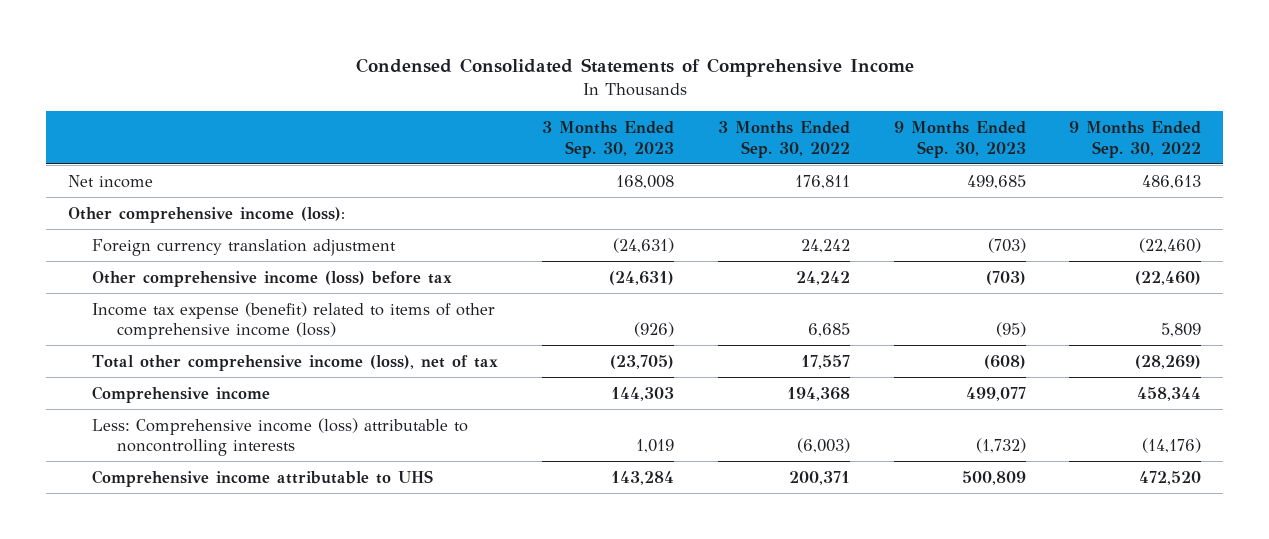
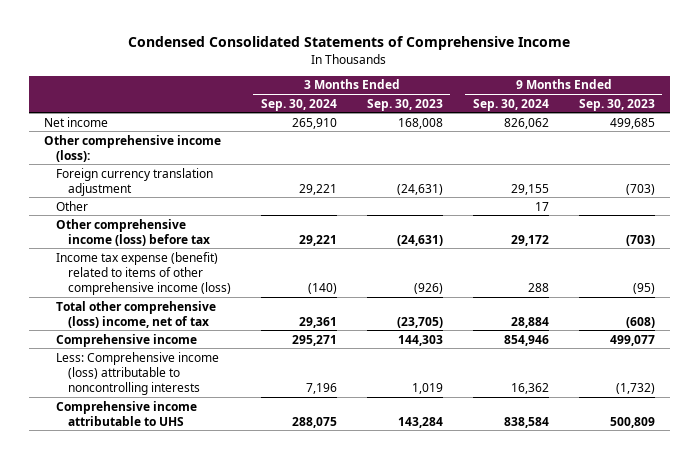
[717,121,850,158] 3 Months Ended Sep. 30, 2022 -> none
[1069,121,1202,158] 9 Months Ended Sep. 30, 2022 -> none
none -> [260,98,337,111] Sep. 30, 2024
none -> [472,98,549,111] Sep. 30, 2024
none -> [55,200,88,211] Other
[92,354,499,371] Total other comprehensive income (loss), net of tax -> [55,300,216,328] Total other comprehensive (loss) income, net of tax

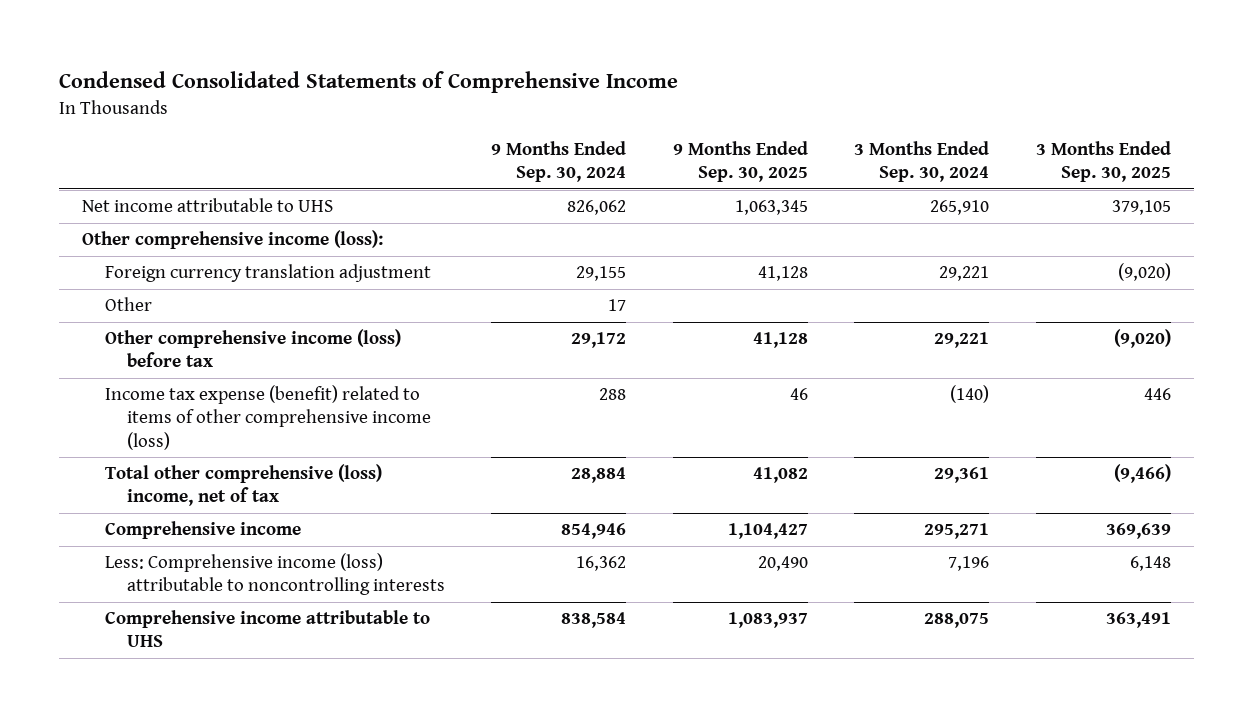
[366,98,443,111] Sep. 30, 2023 -> none
[578,98,655,111] Sep. 30, 2023 -> none
none -> [672,140,808,183] 9 Months Ended Sep. 30, 2025
none -> [1035,140,1171,183] 3 Months Ended Sep. 30, 2025
[43,116,108,127] Net income -> [82,198,334,213] Net income attributable to UHS

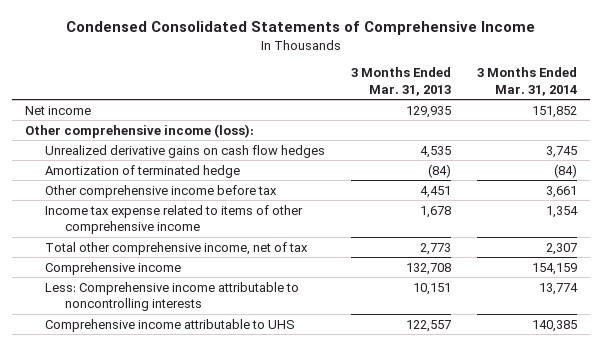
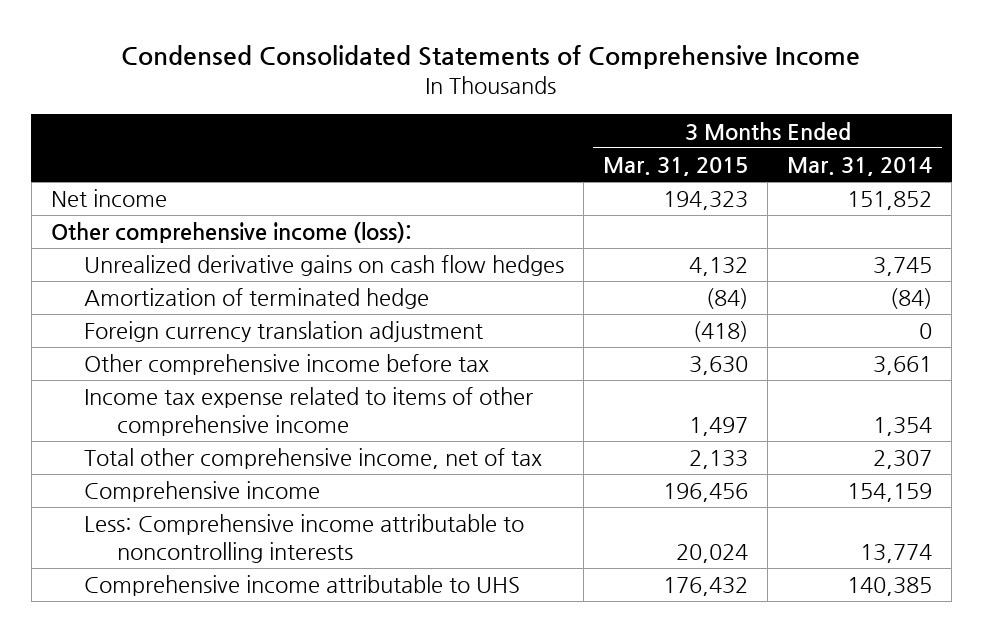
[350,67,451,96] 3 Months Ended Mar. 31, 2013 -> none
none -> [603,156,749,176] Mar. 31, 2015
none -> [84,321,484,343] Foreign currency translation adjustment

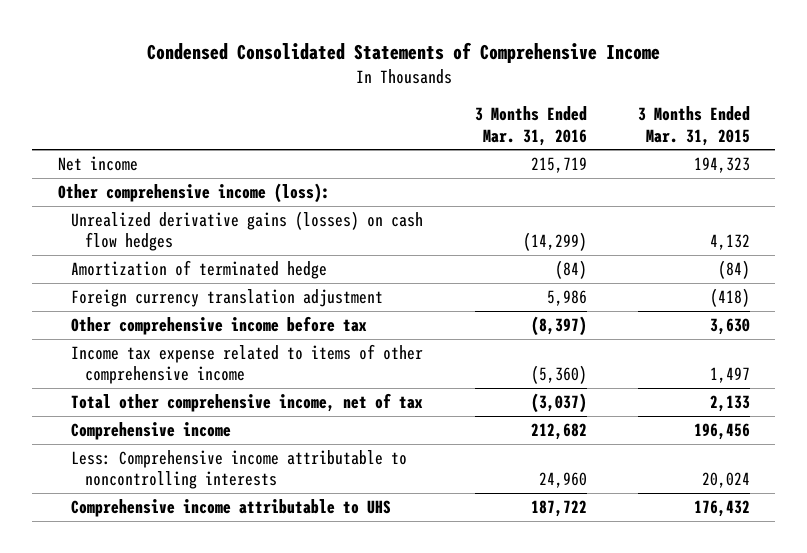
[787,156,933,176] Mar. 31, 2014 -> none
none -> [474,106,587,146] 3 Months Ended Mar. 31, 2016
[84,255,565,277] Unrealized derivative gains on cash flow hedges -> [71,210,424,252] Unrealized derivative gains (losses) on cash flow hedges

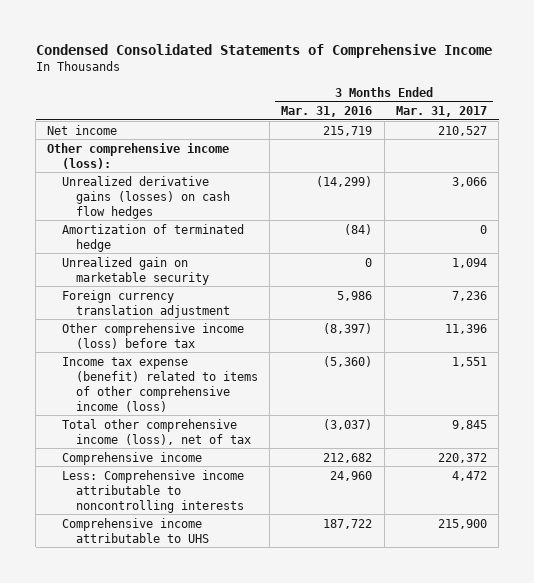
[637,106,750,146] 3 Months Ended Mar. 31, 2015 -> none
none -> [396,105,488,117] Mar. 31, 2017
none -> [61,256,209,285] Unrealized gain on marketable security
[71,315,368,335] Other comprehensive income before tax -> [61,322,244,349] Other comprehensive income (loss) before tax
[71,343,424,385] Income tax expense related to items of other comprehensive income -> [61,356,258,412] Income tax expense (benefit) related to items of other comprehensive income (loss)
[71,392,424,412] Total other comprehensive income, net of tax -> [61,418,251,445] Total other comprehensive income (loss), net of tax

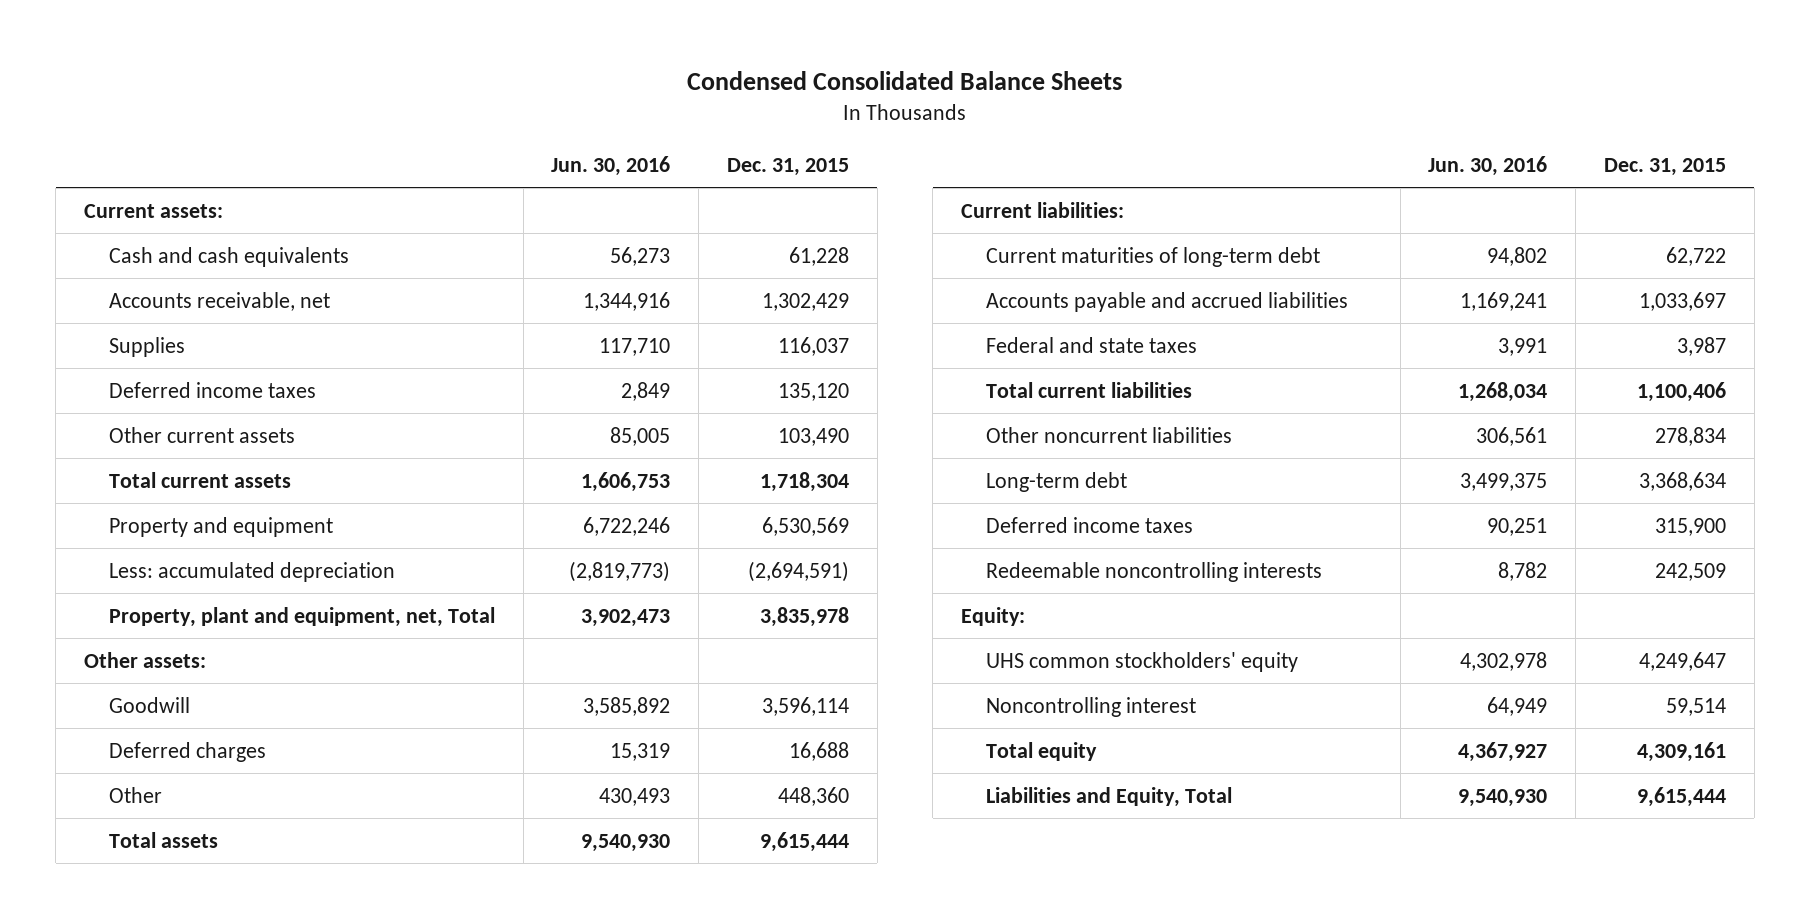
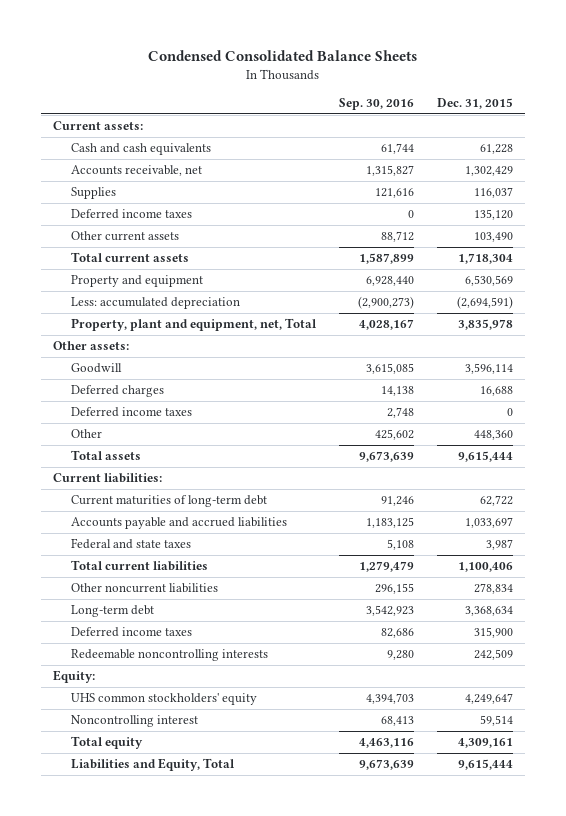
[551,156,671,177] Jun. 30, 2016 -> none
none -> [339,98,415,111] Sep. 30, 2016
none -> [71,407,193,418] Deferred income taxes

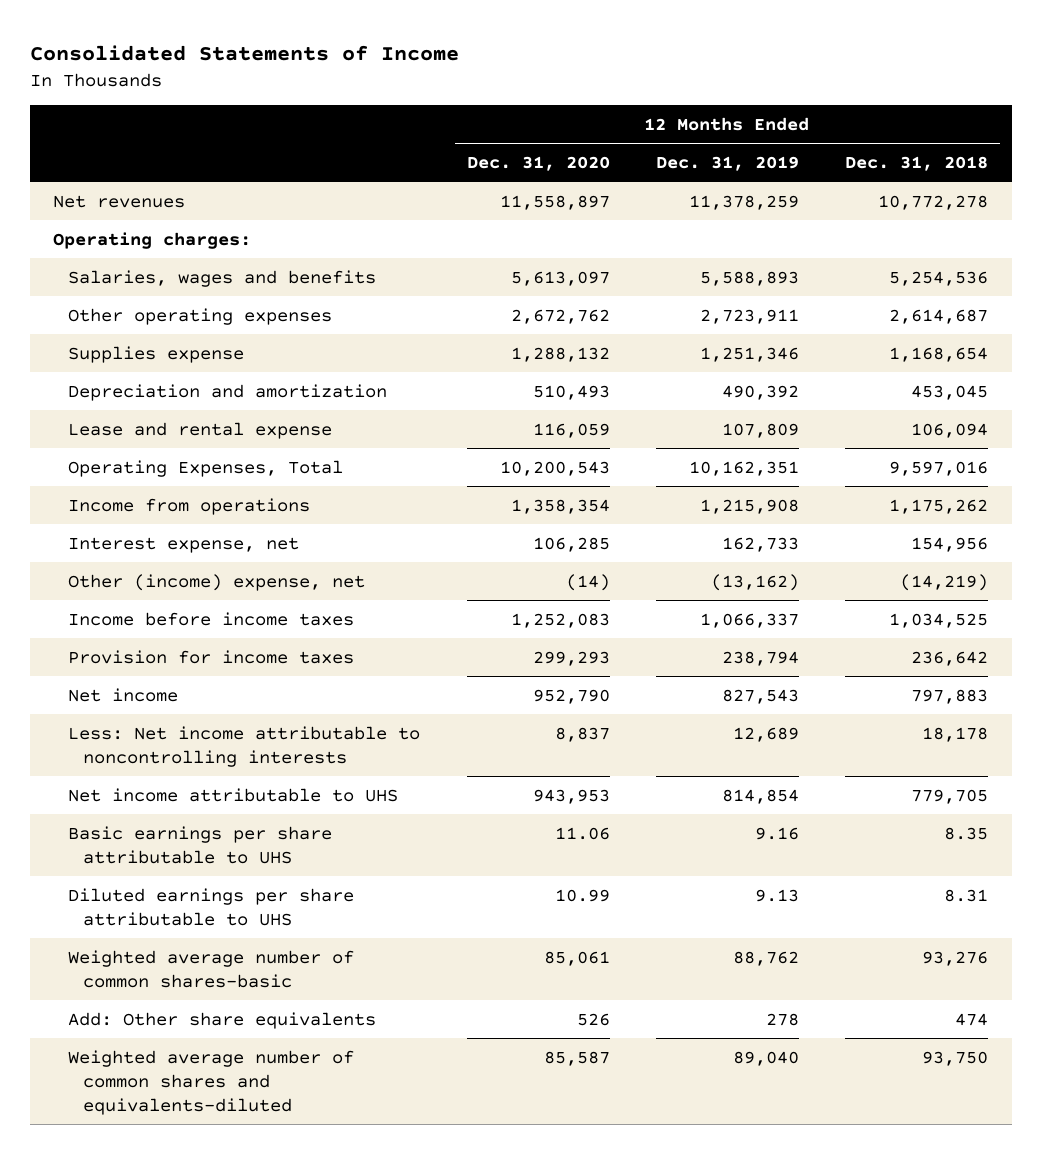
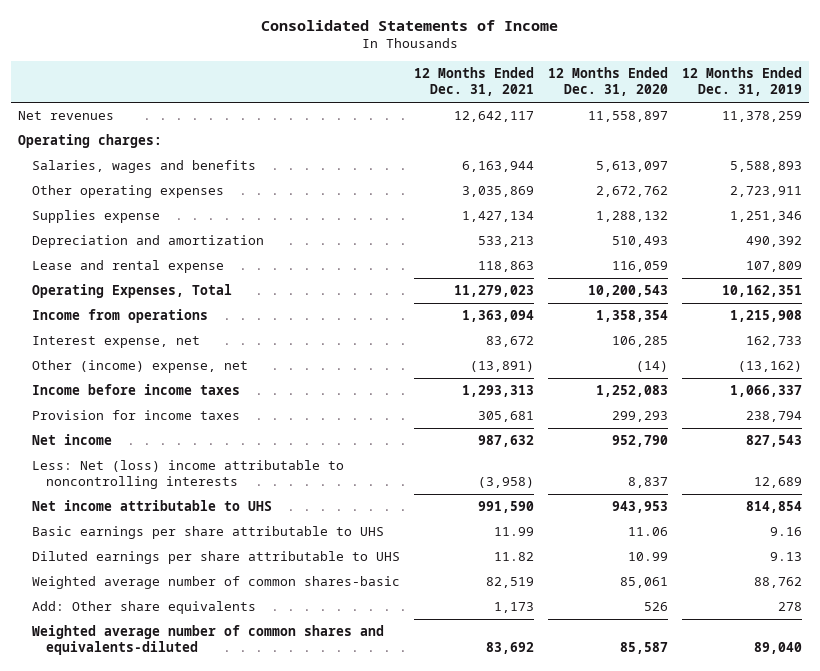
[845,155,989,171] Dec. 31, 2018 -> none
none -> [414,67,535,97] 12 Months Ended Dec. 31, 2021
[68,725,421,767] Less: Net income attributable to noncontrolling interests -> [31,460,344,490] Less: Net (loss) income attributable to noncontrolling interests

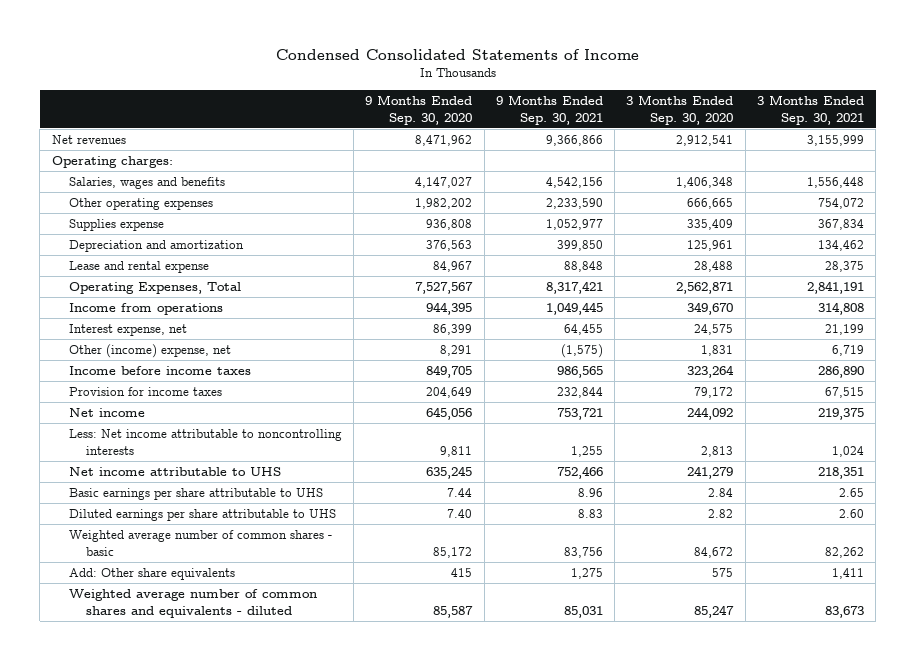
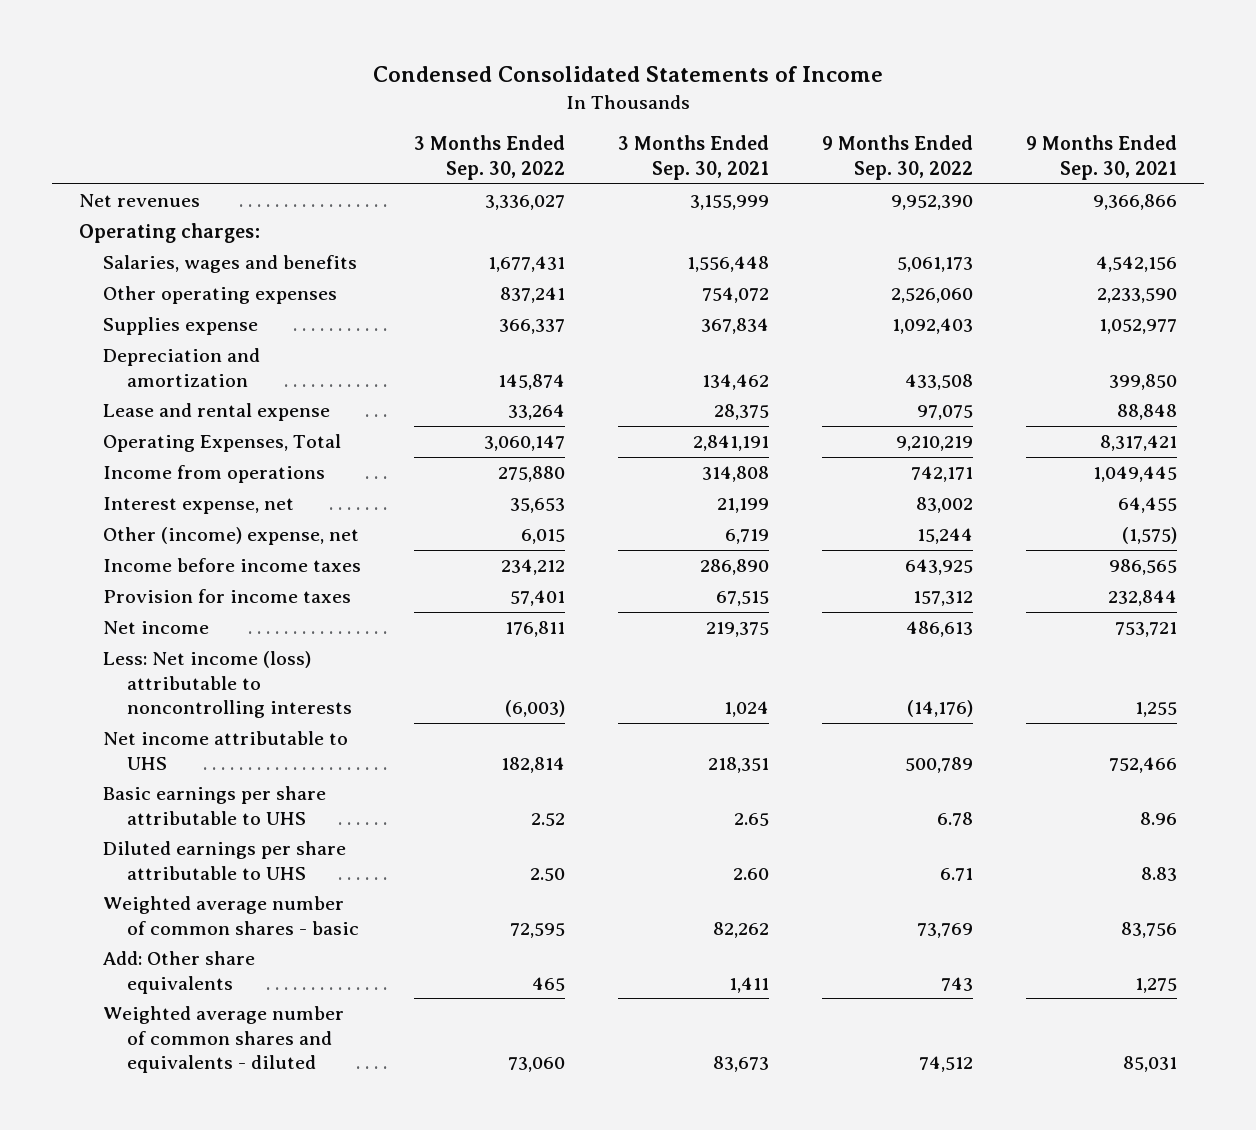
[365,95,473,125] 9 Months Ended Sep. 30, 2020 -> none
[626,95,734,125] 3 Months Ended Sep. 30, 2020 -> none
none -> [413,135,565,181] 3 Months Ended Sep. 30, 2022
none -> [821,135,973,181] 9 Months Ended Sep. 30, 2022
[68,429,342,455] Less: Net income attributable to noncontrolling interests -> [102,651,352,719] Less: Net income (loss) attributable to noncontrolling interests

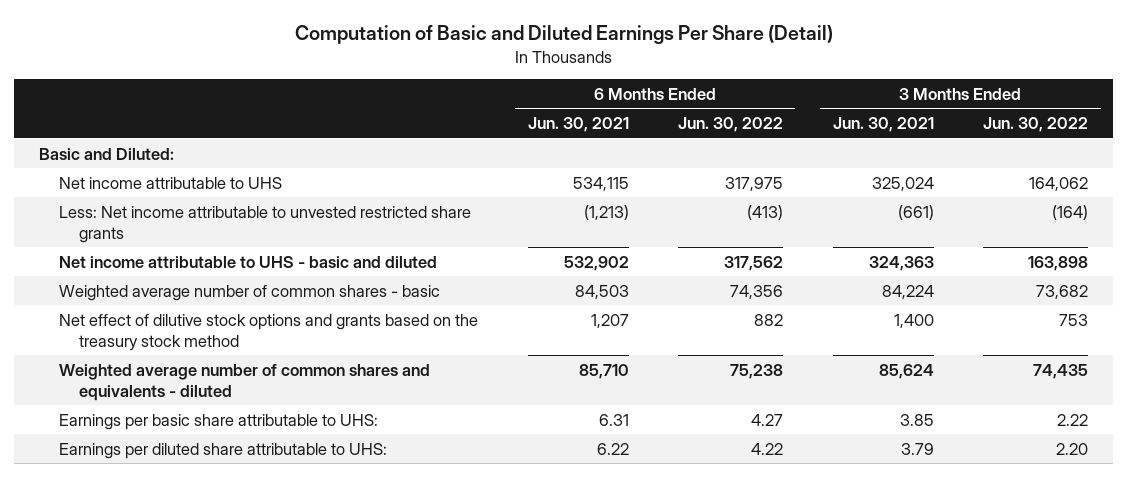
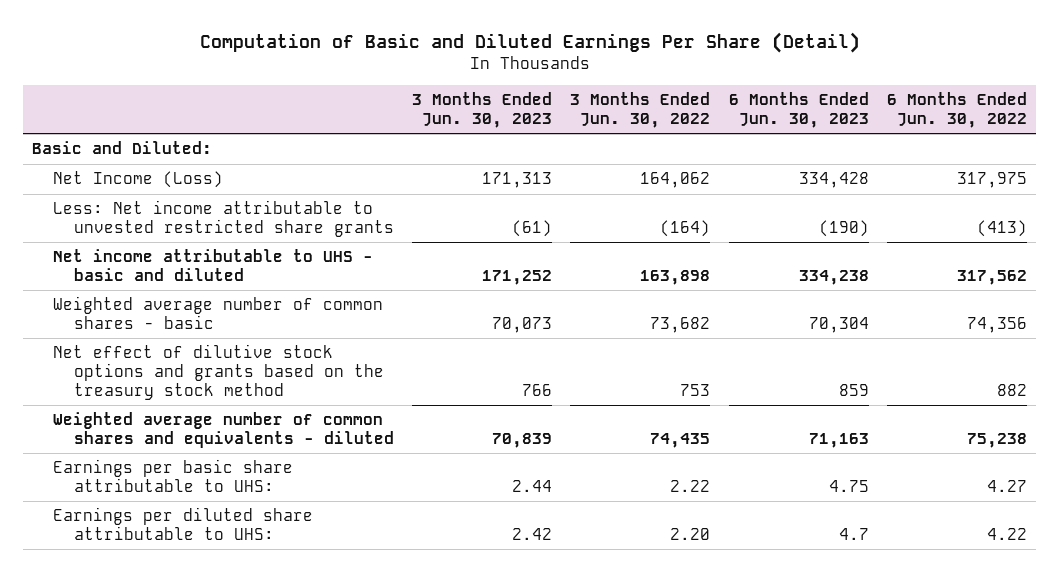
[527,117,629,133] Jun. 30, 2021 -> none
[832,117,934,133] Jun. 30, 2021 -> none
none -> [412,92,553,128] 3 Months Ended Jun. 30, 2023
none -> [728,92,869,128] 6 Months Ended Jun. 30, 2023
[59,176,283,189] Net income attributable to UHS -> [53,171,224,189] Net Income (Loss)

